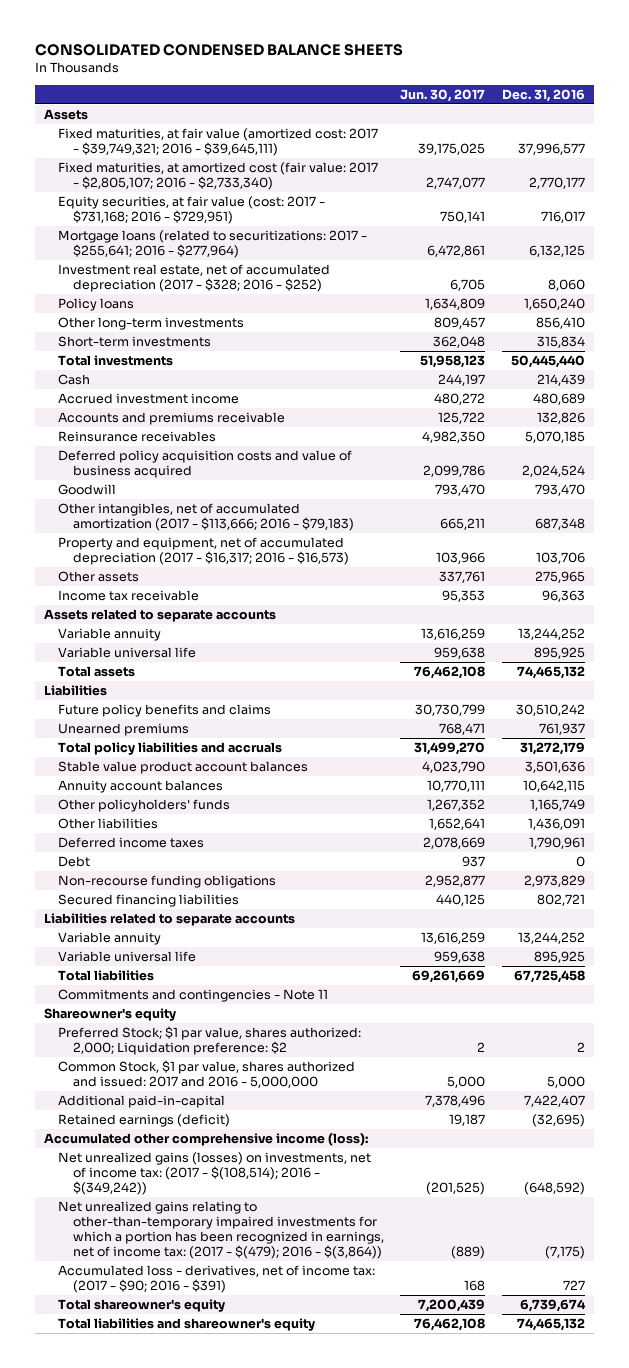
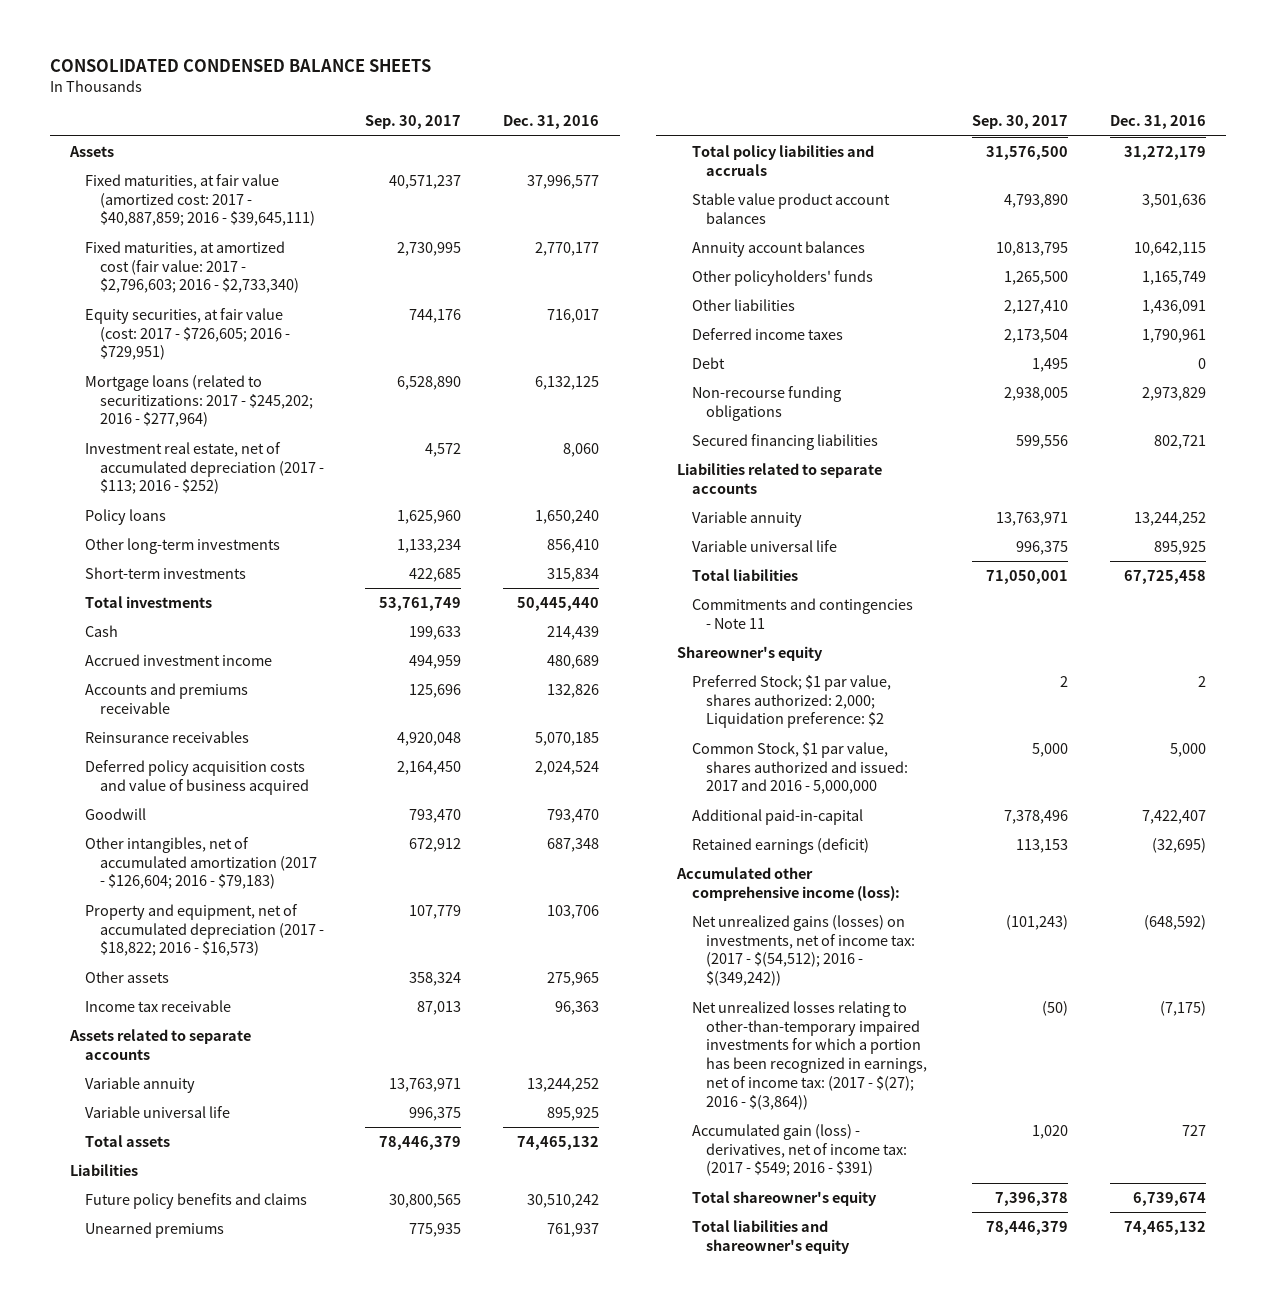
[400,88,486,102] Jun. 30, 2017 -> none
none -> [365,115,462,130] Sep. 30, 2017
[58,128,379,156] Fixed maturities, at fair value (amortized cost: 2017 - $39,749,321; 2016 - $39,645,111) -> [85,174,315,227] Fixed maturities, at fair value (amortized cost: 2017 - $40,887,859; 2016 - $39,645,111)
[58,162,379,190] Fixed maturities, at amortized cost (fair value: 2017 - $2,805,107; 2016 - $2,733,340) -> [85,241,299,294] Fixed maturities, at amortized cost (fair value: 2017 - $2,796,603; 2016 - $2,733,340)
[58,196,326,224] Equity securities, at fair value (cost: 2017 - $731,168; 2016 - $729,951) -> [85,308,290,361] Equity securities, at fair value (cost: 2017 - $726,605; 2016 - $729,951)
[58,230,368,258] Mortgage loans (related to securitizations: 2017 - $255,641; 2016 - $277,964) -> [85,375,313,428] Mortgage loans (related to securitizations: 2017 - $245,202; 2016 - $277,964)
[58,264,331,292] Investment real estate, net of accumulated depreciation (2017 - $328; 2016 - $252) -> [85,442,324,495] Investment real estate, net of accumulated depreciation (2017 - $113; 2016 - $252)
[58,503,354,531] Other intangibles, net of accumulated amortization (2017 - $113,666; 2016 - $79,183) -> [85,837,317,890] Other intangibles, net of accumulated amortization (2017 - $126,604; 2016 - $79,183)
[58,537,349,565] Property and equipment, net of accumulated depreciation (2017 - $16,317; 2016 - $16,573) -> [85,904,324,957] Property and equipment, net of accumulated depreciation (2017 - $18,822; 2016 - $16,573)
[58,1152,372,1195] Net unrealized gains (losses) on investments, net of income tax: (2017 - $(108,514); 2016 - $(349,242)) -> [691,915,916,987] Net unrealized gains (losses) on investments, net of income tax: (2017 - $(54,512); 2016 - $(349,242))
[58,1201,384,1259] Net unrealized gains relating to other-than-temporary impaired investments for which a portion has been recognized in earnings, net of income tax: (2017 - $(479); 2016 - $(3,864)) -> [691,1001,928,1110] Net unrealized losses relating to other-than-temporary impaired investments for which a portion has been recognized in earnings, net of income tax: (2017 - $(27); 2016 - $(3,864))
[58,1265,376,1293] Accumulated loss - derivatives, net of income tax: (2017 - $90; 2016 - $391) -> [691,1124,908,1177] Accumulated gain (loss) - derivatives, net of income tax: (2017 - $549; 2016 - $391)

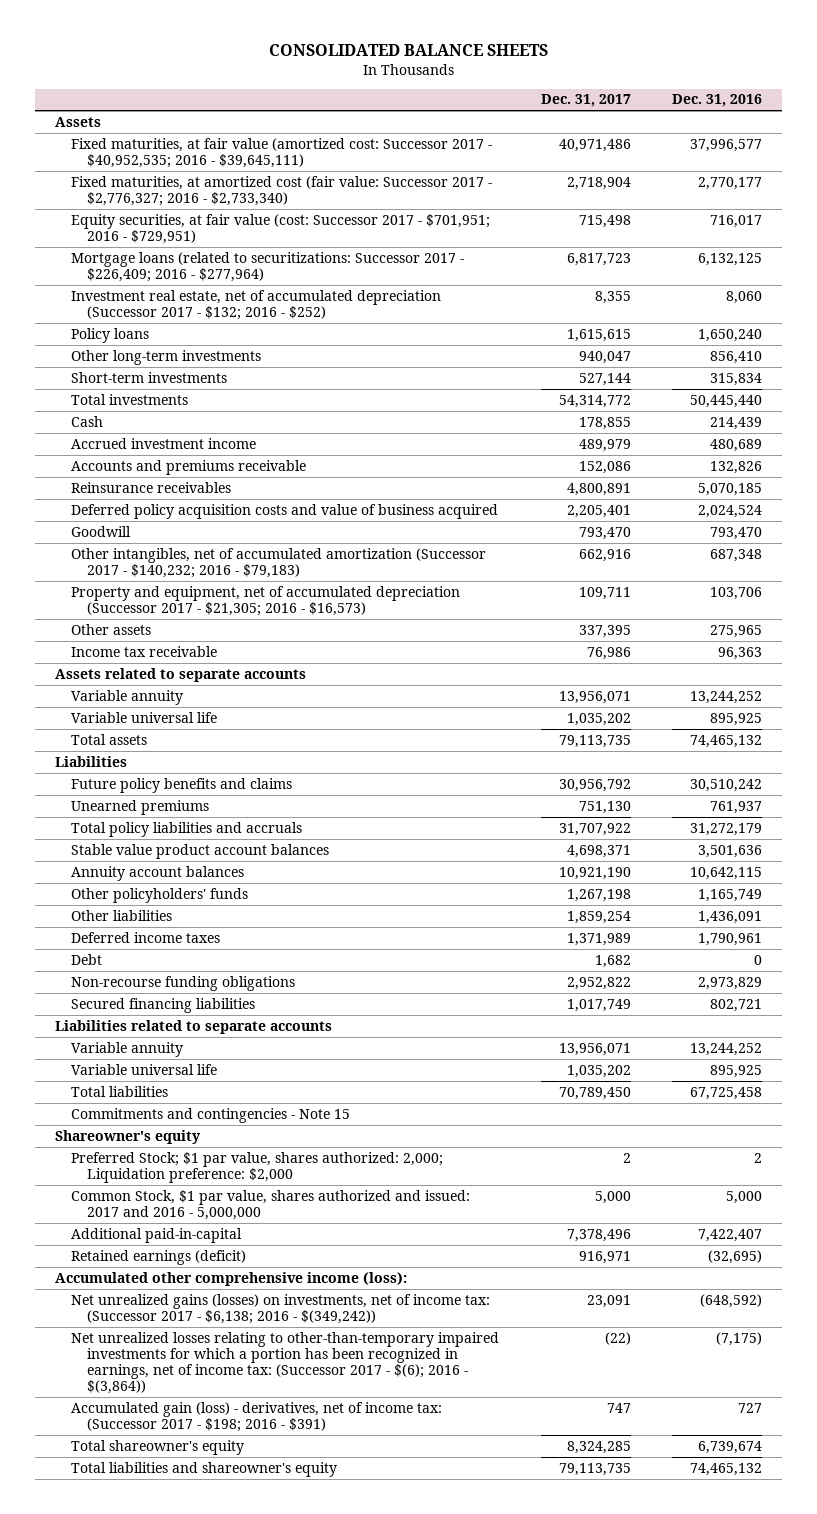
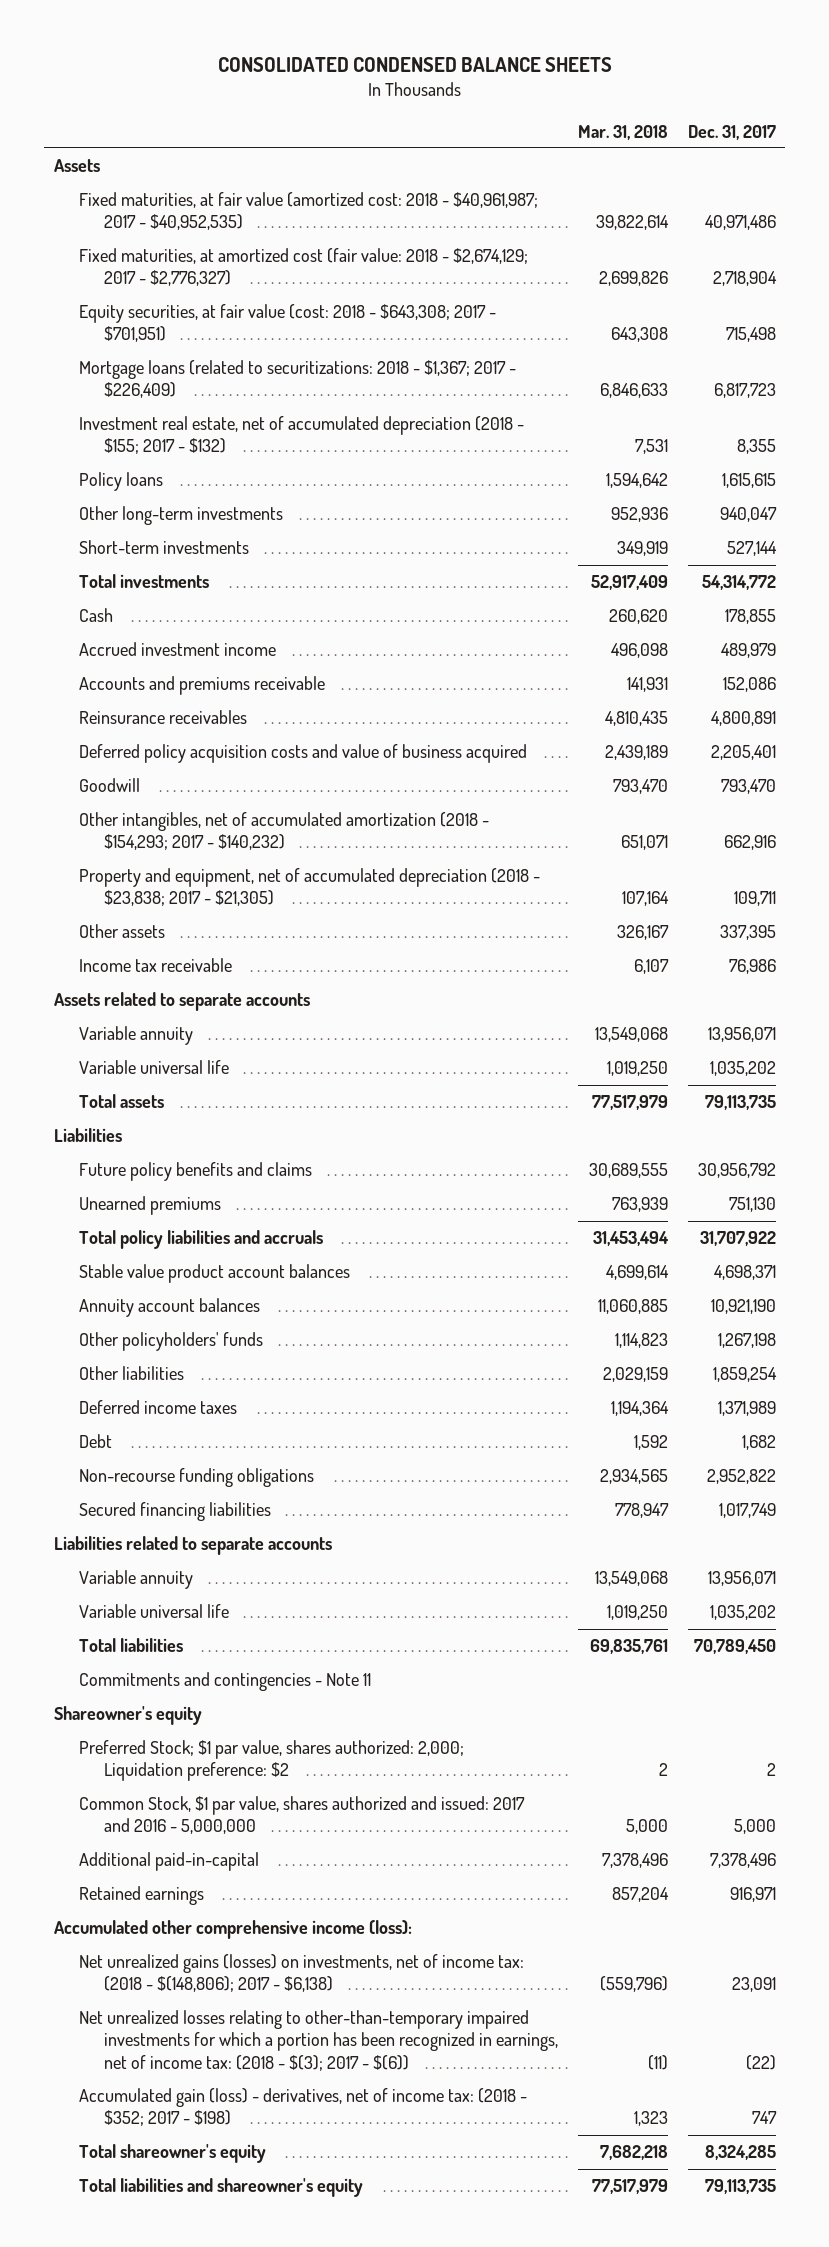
[268,44,548,57] CONSOLIDATED BALANCE SHEETS -> [217,56,612,72] CONSOLIDATED CONDENSED BALANCE SHEETS
[671,94,762,108] Dec. 31, 2016 -> none
none -> [577,124,668,140] Mar. 31, 2018
[71,137,493,168] Fixed maturities, at fair value (amortized cost: Successor 2017 - $40,952,535; 2016 - $39,645,111) -> [78,192,538,231] Fixed maturities, at fair value (amortized cost: 2018 - $40,961,987; 2017 - $40,952,535)
[71,175,493,206] Fixed maturities, at amortized cost (fair value: Successor 2017 - $2,776,327; 2016 - $2,733,340) -> [78,248,528,287] Fixed maturities, at amortized cost (fair value: 2018 - $2,674,129; 2017 - $2,776,327)
[71,213,491,244] Equity securities, at fair value (cost: Successor 2017 - $701,951; 2016 - $729,951) -> [78,304,496,343] Equity securities, at fair value (cost: 2018 - $643,308; 2017 - $701,951)
[71,251,465,282] Mortgage loans (related to securitizations: Successor 2017 - $226,409; 2016 - $277,964) -> [78,360,516,399] Mortgage loans (related to securitizations: 2018 - $1,367; 2017 - $226,409)
[71,289,442,320] Investment real estate, net of accumulated depreciation (Successor 2017 - $132; 2016 - $252) -> [78,416,524,455] Investment real estate, net of accumulated depreciation (2018 - $155; 2017 - $132)
[71,547,487,578] Other intangibles, net of accumulated amortization (Successor 2017 - $140,232; 2016 - $79,183) -> [78,812,489,851] Other intangibles, net of accumulated amortization (2018 - $154,293; 2017 - $140,232)
[71,585,461,616] Property and equipment, net of accumulated depreciation (Successor 2017 - $21,305; 2016 - $16,573) -> [78,868,540,907] Property and equipment, net of accumulated depreciation (2018 - $23,838; 2017 - $21,305)
[71,1107,351,1123] Commitments and contingencies - Note 15 -> [78,1672,371,1692] Commitments and contingencies - Note 11
[71,1151,444,1183] Preferred Stock; $1 par value, shares authorized: 2,000; Liquidation preference: $2,000 -> [78,1740,464,1782] Preferred Stock; $1 par value, shares authorized: 2,000; Liquidation preference: $2
[71,1249,247,1265] Retained earnings (deficit) -> [78,1886,204,1906] Retained earnings
[71,1293,491,1324] Net unrealized gains (losses) on investments, net of income tax: (Successor 2017 - $6,138; 2016 - $(349,242)) -> [78,1954,524,1993] Net unrealized gains (losses) on investments, net of income tax: (2018 - $(148,806); 2017 - $6,138)
[71,1331,500,1395] Net unrealized losses relating to other-than-temporary impaired investments for which a portion has been recognized in earnings, net of income tax: (Successor 2017 - $(6); 2016 - $(3,864)) -> [78,2010,558,2071] Net unrealized losses relating to other-than-temporary impaired investments for which a portion has been recognized in earnings, net of income tax: (2018 - $(3); 2017 - $(6))
[71,1401,443,1432] Accumulated gain (loss) - derivatives, net of income tax: (Successor 2017 - $198; 2016 - $391) -> [78,2088,527,2127] Accumulated gain (loss) - derivatives, net of income tax: (2018 - $352; 2017 - $198)

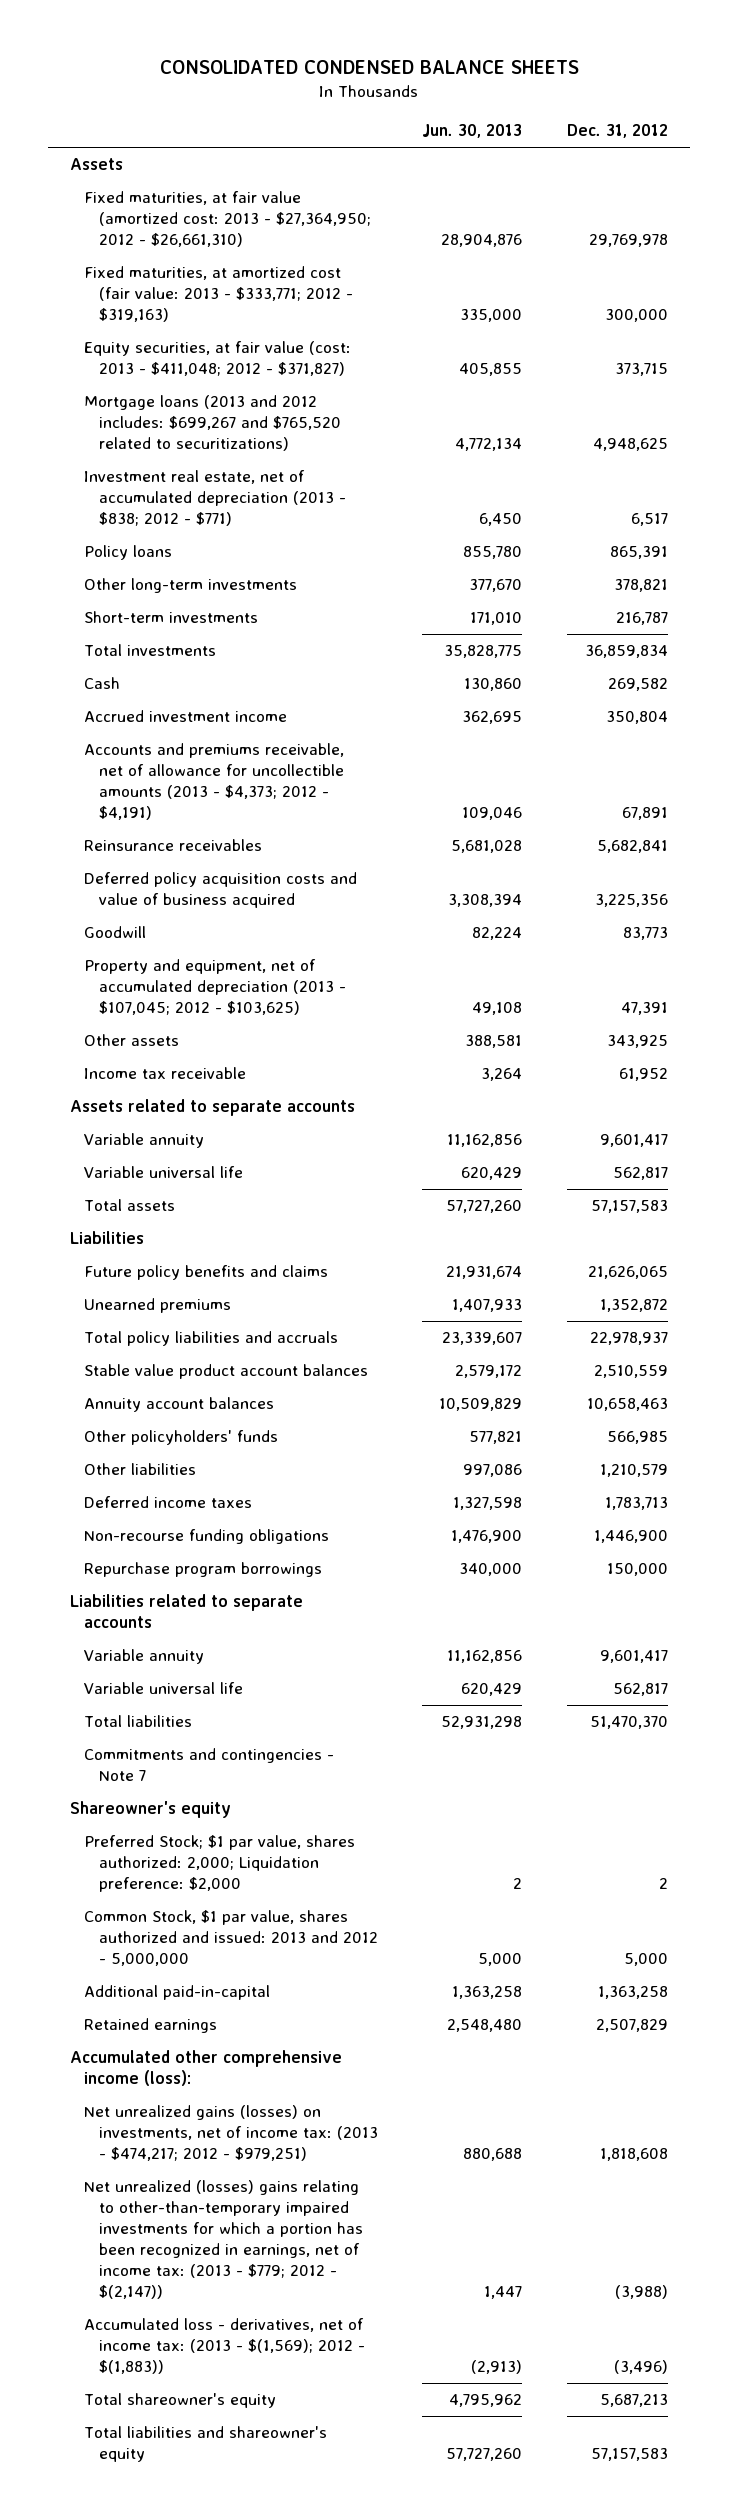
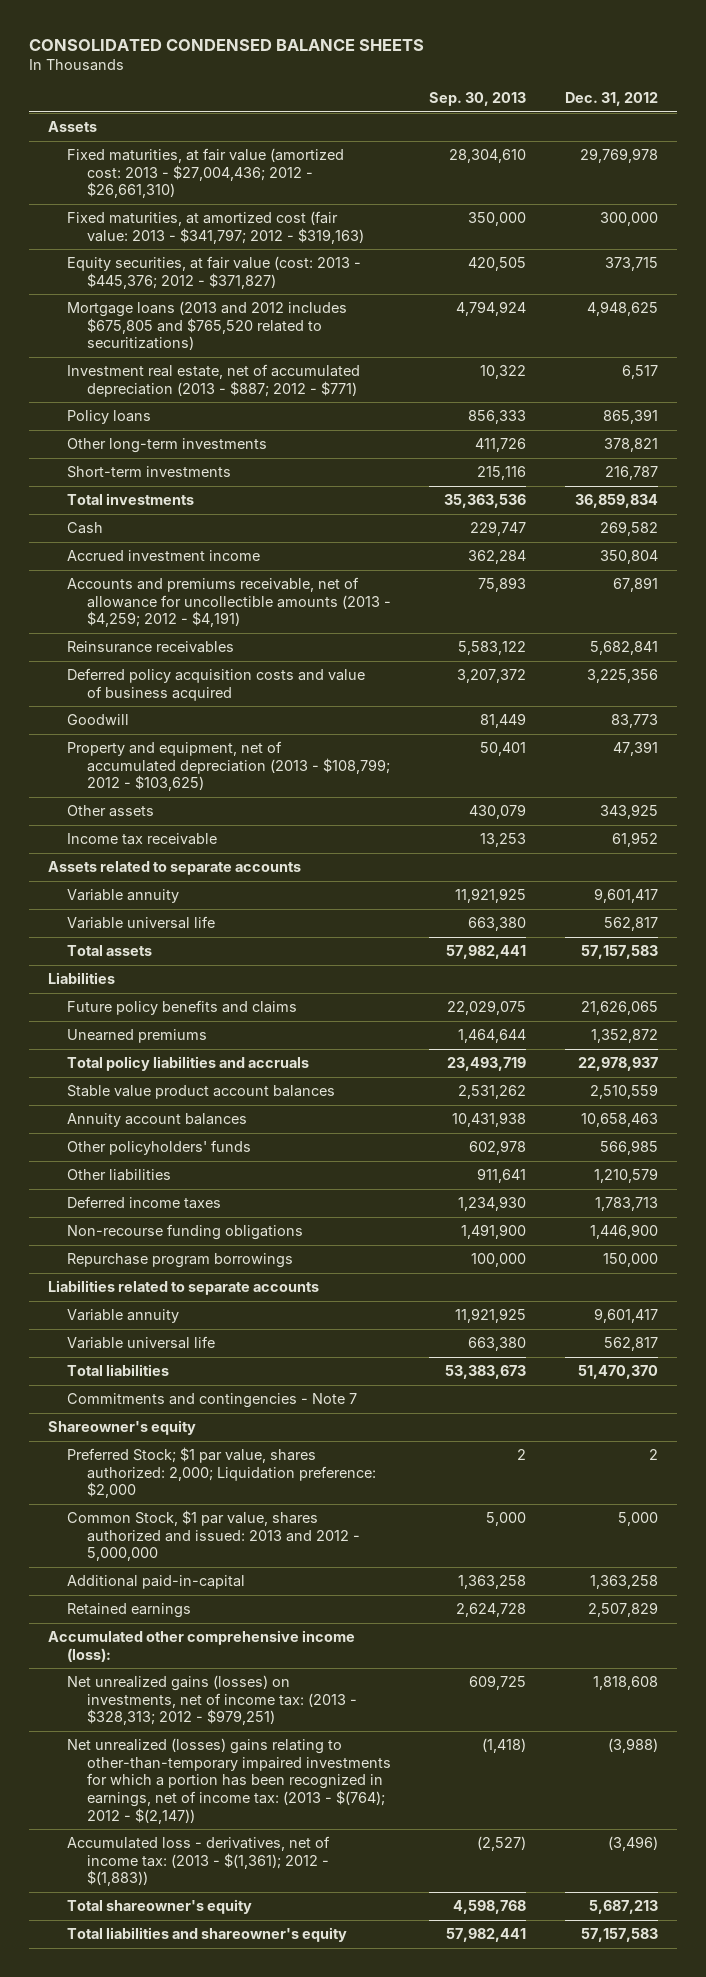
[422,124,523,139] Jun. 30, 2013 -> none
none -> [429,92,527,107] Sep. 30, 2013
[84,191,371,248] Fixed maturities, at fair value (amortized cost: 2013 - $27,364,950; 2012 - $26,661,310) -> [67,148,345,199] Fixed maturities, at fair value (amortized cost: 2013 - $27,004,436; 2012 - $26,661,310)
[84,266,353,323] Fixed maturities, at amortized cost (fair value: 2013 - $333,771; 2012 - $319,163) -> [67,211,364,244] Fixed maturities, at amortized cost (fair value: 2013 - $341,797; 2012 - $319,163)
[84,341,352,377] Equity securities, at fair value (cost: 2013 - $411,048; 2012 - $371,827) -> [67,256,362,289] Equity securities, at fair value (cost: 2013 - $445,376; 2012 - $371,827)
[84,395,341,452] Mortgage loans (2013 and 2012 includes: $699,267 and $765,520 related to securitizations) -> [67,301,348,351] Mortgage loans (2013 and 2012 includes $675,805 and $765,520 related to securitizations)
[84,470,346,527] Investment real estate, net of accumulated depreciation (2013 - $838; 2012 - $771) -> [67,364,361,397] Investment real estate, net of accumulated depreciation (2013 - $887; 2012 - $771)
[84,743,345,821] Accounts and premiums receivable, net of allowance for uncollectible amounts (2013 - $4,373; 2012 - $4,191) -> [67,577,391,628] Accounts and premiums receivable, net of allowance for uncollectible amounts (2013 - $4,259; 2012 - $4,191)
[84,959,346,1016] Property and equipment, net of accumulated depreciation (2013 - $107,045; 2012 - $103,625) -> [67,741,390,792] Property and equipment, net of accumulated depreciation (2013 - $108,799; 2012 - $103,625)
[84,2105,378,2162] Net unrealized gains (losses) on investments, net of income tax: (2013 - $474,217; 2012 - $979,251) -> [67,1675,357,1726] Net unrealized gains (losses) on investments, net of income tax: (2013 - $328,313; 2012 - $979,251)
[84,2180,363,2300] Net unrealized (losses) gains relating to other-than-temporary impaired investments for which a portion has been recognized in earnings, net of income tax: (2013 - $779; 2012 - $(2,147)) -> [67,1738,391,1824] Net unrealized (losses) gains relating to other-than-temporary impaired investments for which a portion has been recognized in earnings, net of income tax: (2013 - $(764); 2012 - $(2,147))
[84,2318,365,2375] Accumulated loss - derivatives, net of income tax: (2013 - $(1,569); 2012 - $(1,883)) -> [67,1836,331,1887] Accumulated loss - derivatives, net of income tax: (2013 - $(1,361); 2012 - $(1,883))

